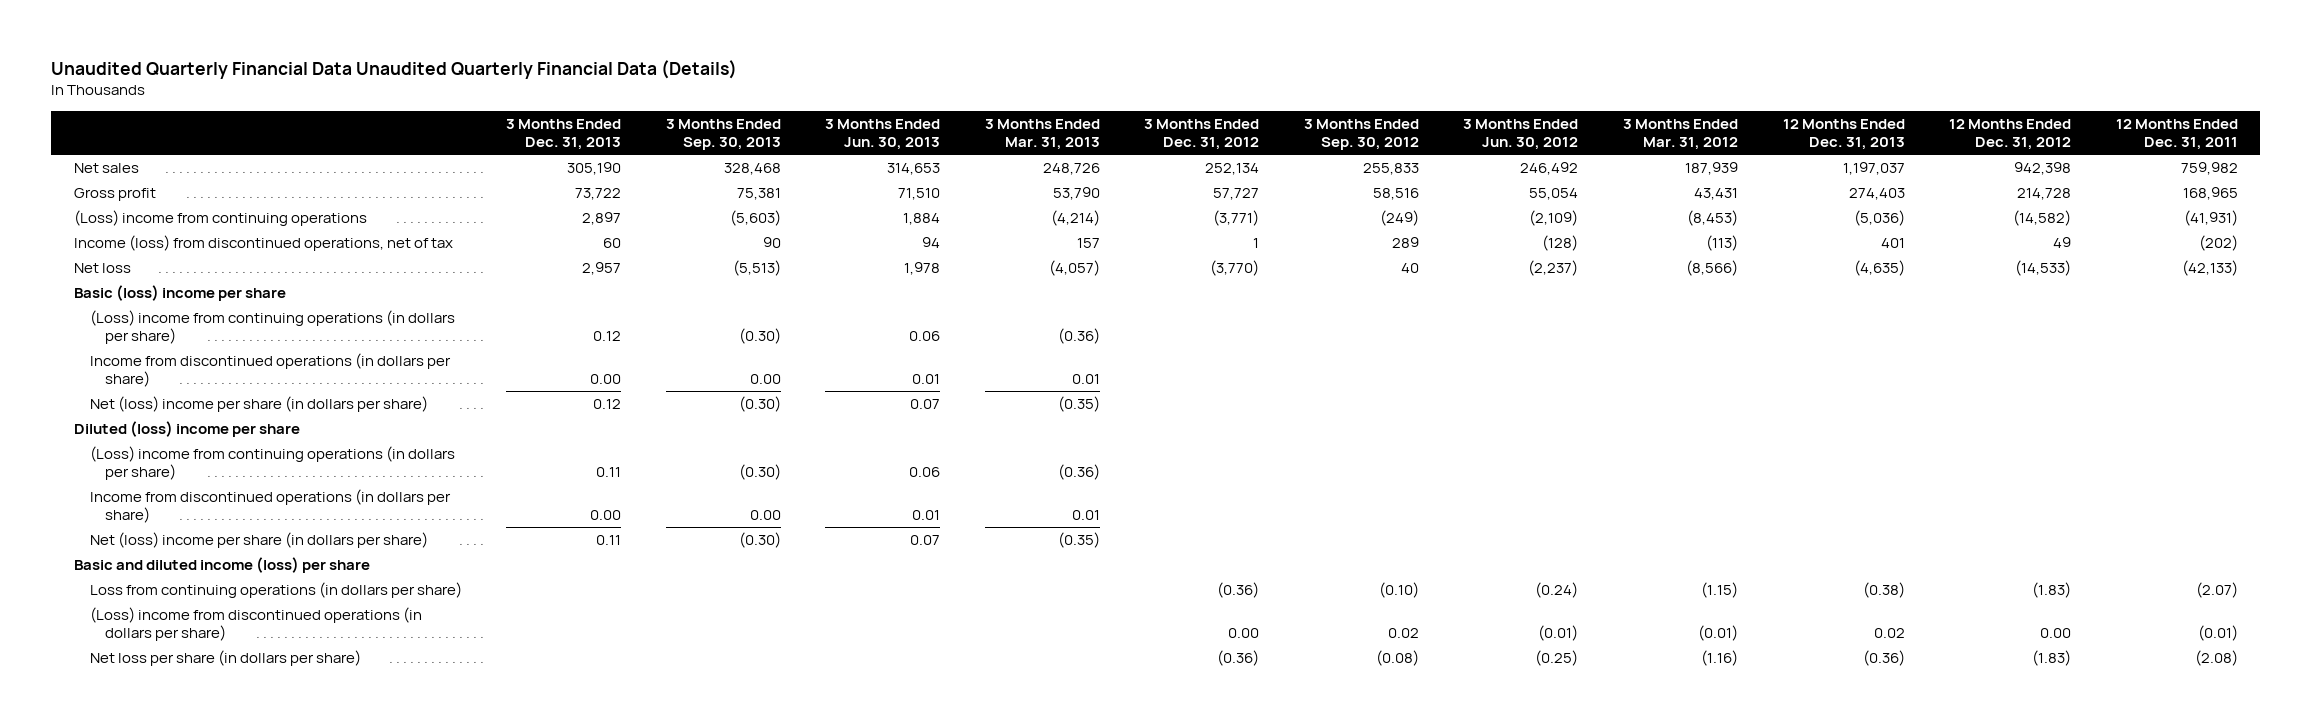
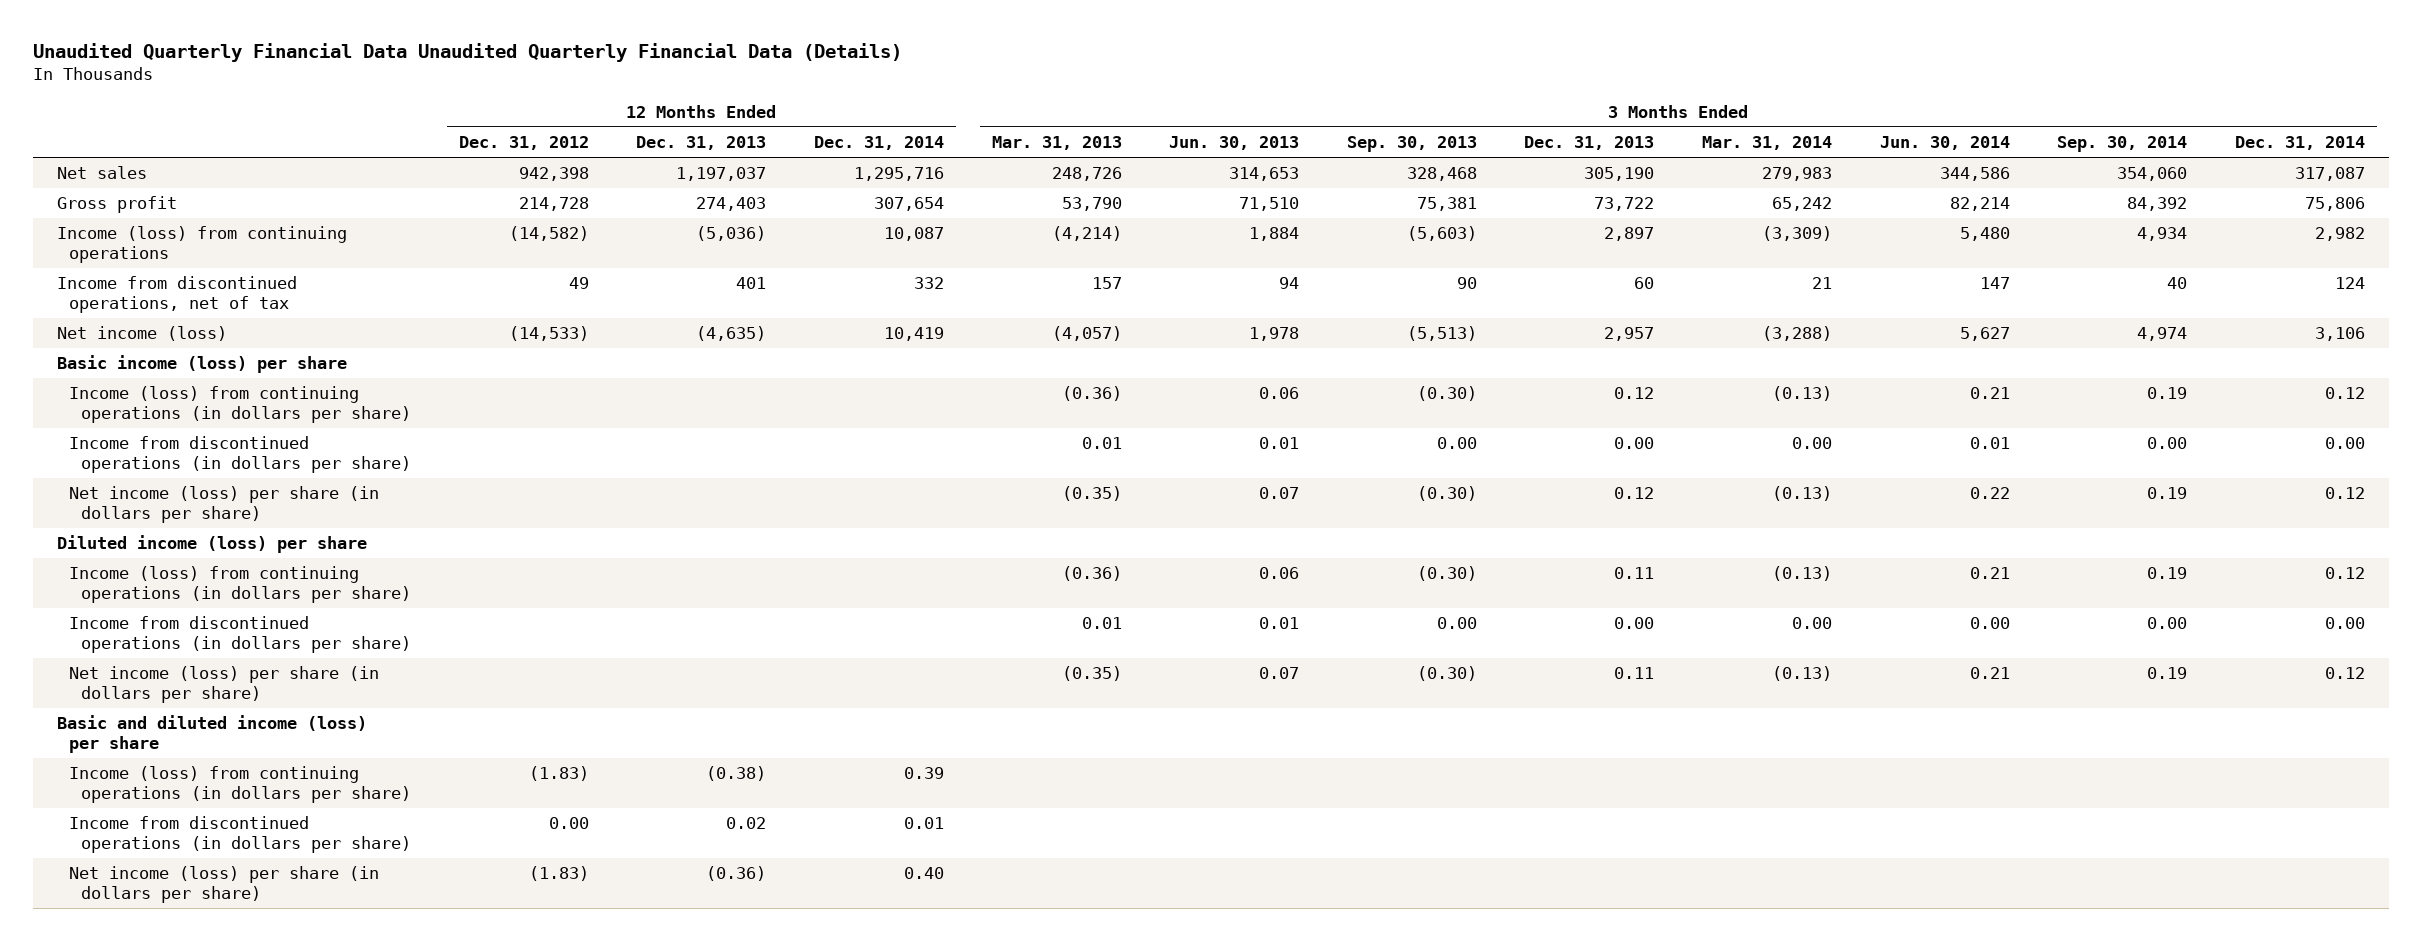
[1144,118,1260,150] 3 Months Ended Dec. 31, 2012 -> none
[1303,118,1419,150] 3 Months Ended Sep. 30, 2012 -> none
[1463,118,1579,150] 3 Months Ended Jun. 30, 2012 -> none
[1623,118,1739,150] 3 Months Ended Mar. 31, 2012 -> none
[2115,118,2238,150] 12 Months Ended Dec. 31, 2011 -> none
none -> [813,135,944,150] Dec. 31, 2014
none -> [1702,135,1833,150] Mar. 31, 2014
none -> [1879,135,2010,150] Jun. 30, 2014
none -> [2057,135,2188,152] Sep. 30, 2014
none -> [2234,135,2365,150] Dec. 31, 2014
[73,210,367,227] (Loss) income from continuing operations -> [56,226,347,263] Income (loss) from continuing operations
[73,235,453,252] Income (loss) from discontinued operations, net of tax -> [56,276,297,313] Income from discontinued operations, net of tax
[73,263,131,274] Net loss -> [56,326,227,342] Net income (loss)
[73,285,286,302] Basic (loss) income per share -> [56,355,347,374] Basic income (loss) per share
[89,310,455,345] (Loss) income from continuing operations (in dollars per share) -> [68,386,412,423] Income (loss) from continuing operations (in dollars per share)
[89,396,428,413] Net (loss) income per share (in dollars per share) -> [68,486,379,523] Net income (loss) per share (in dollars per share)
[73,421,300,438] Diluted (loss) income per share -> [56,535,367,554] Diluted income (loss) per share
[89,446,455,481] (Loss) income from continuing operations (in dollars per share) -> [68,566,412,603] Income (loss) from continuing operations (in dollars per share)
[89,532,428,549] Net (loss) income per share (in dollars per share) -> [68,666,379,703] Net income (loss) per share (in dollars per share)
[89,582,462,599] Loss from continuing operations (in dollars per share) -> [68,766,412,803] Income (loss) from continuing operations (in dollars per share)
[89,607,422,642] (Loss) income from discontinued operations (in dollars per share) -> [68,816,412,853] Income from discontinued operations (in dollars per share)
[89,650,361,667] Net loss per share (in dollars per share) -> [68,866,379,903] Net income (loss) per share (in dollars per share)

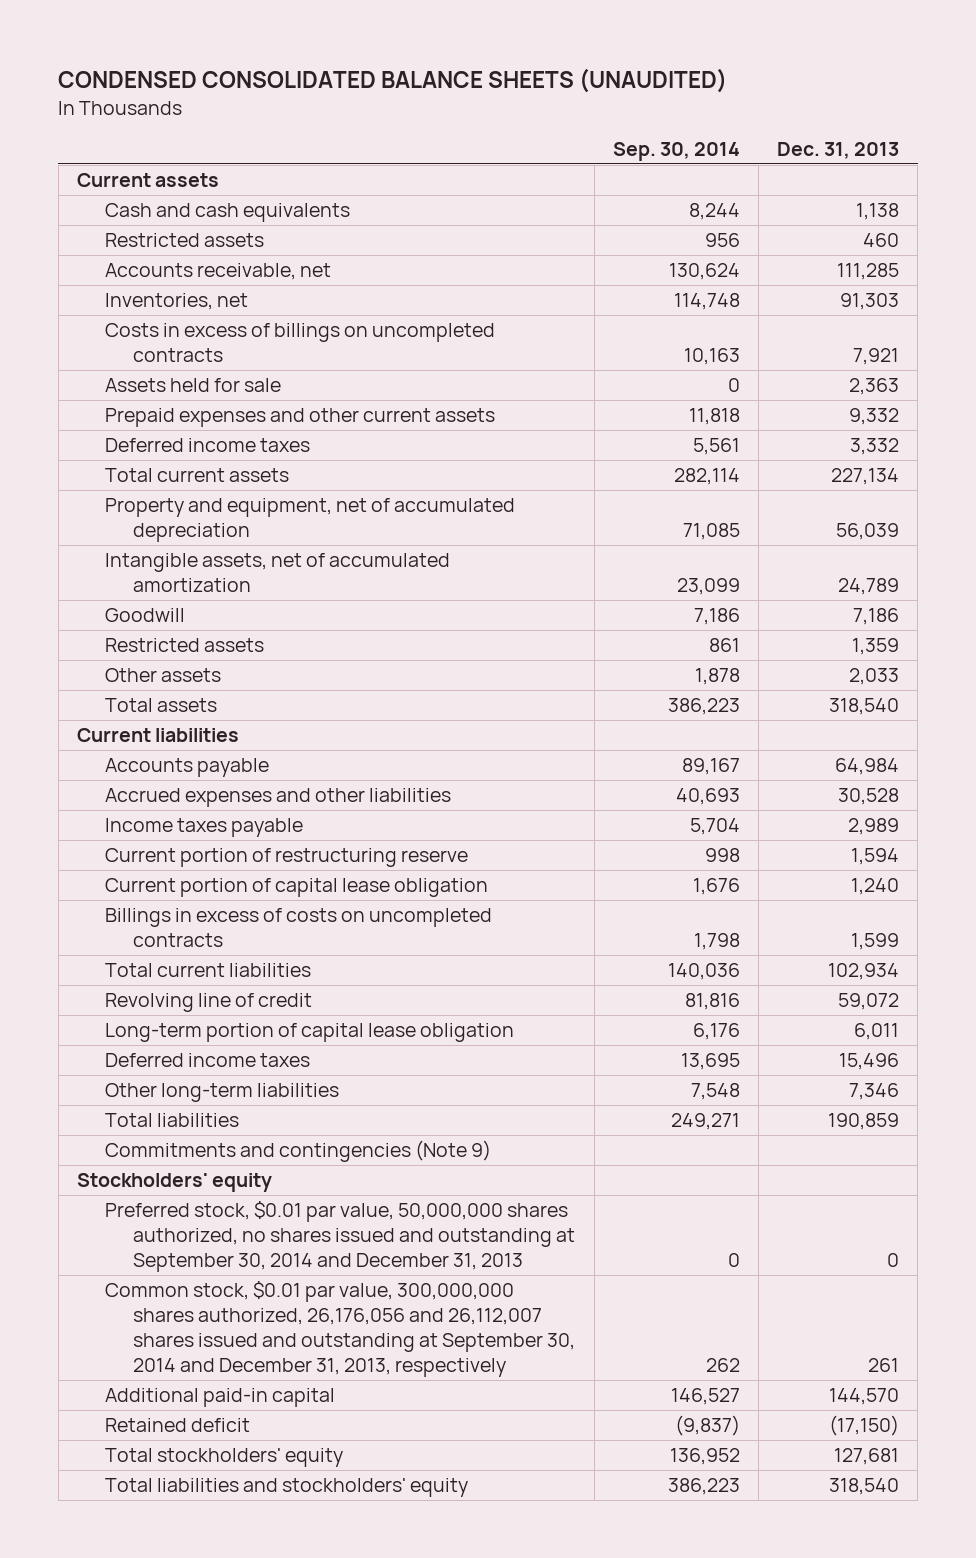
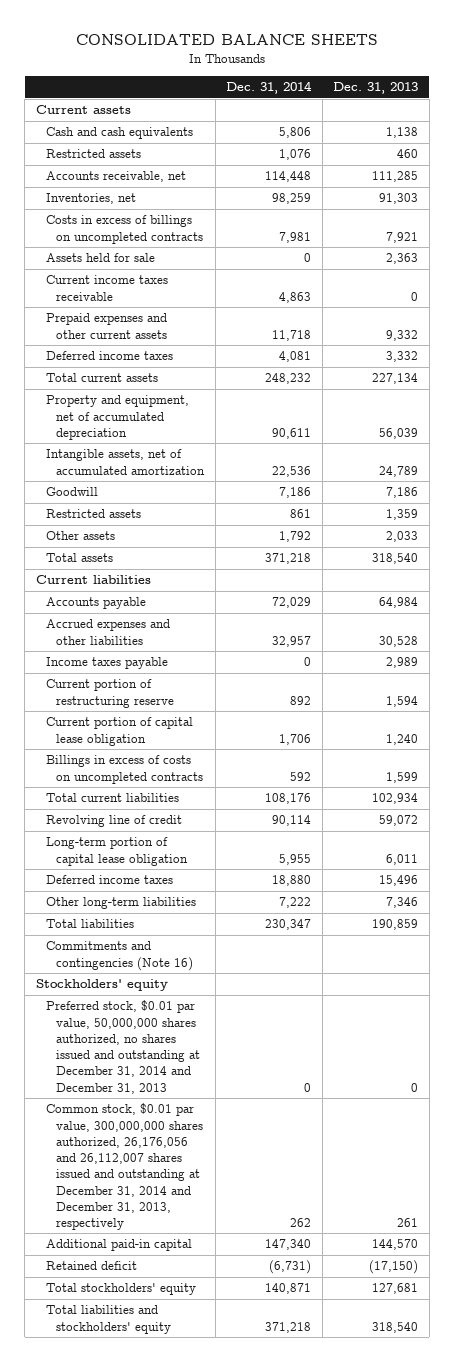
[58,68,728,94] CONDENSED CONSOLIDATED BALANCE SHEETS (UNAUDITED) -> [76,34,379,46] CONSOLIDATED BALANCE SHEETS
[612,142,740,162] Sep. 30, 2014 -> none
none -> [226,81,313,95] Dec. 31, 2014
none -> [46,275,169,301] Current income taxes receivable
[105,1140,492,1163] Commitments and contingencies (Note 9) -> [46,941,194,971] Commitments and contingencies (Note 16)
[105,1201,576,1272] Preferred stock, $0.01 par value, 50,000,000 shares authorized, no shares issued and outstanding at September 30, 2014 and December 31, 2013 -> [46,1000,201,1094] Preferred stock, $0.01 par value, 50,000,000 shares authorized, no shares issued and outstanding at December 31, 2014 and December 31, 2013
[105,1281,576,1377] Common stock, $0.01 par value, 300,000,000 shares authorized, 26,176,056 and 26,112,007 shares issued and outstanding at September 30, 2014 and December 31, 2013, respectively -> [46,1103,204,1231] Common stock, $0.01 par value, 300,000,000 shares authorized, 26,176,056 and 26,112,007 shares issued and outstanding at December 31, 2014 and December 31, 2013, respectively

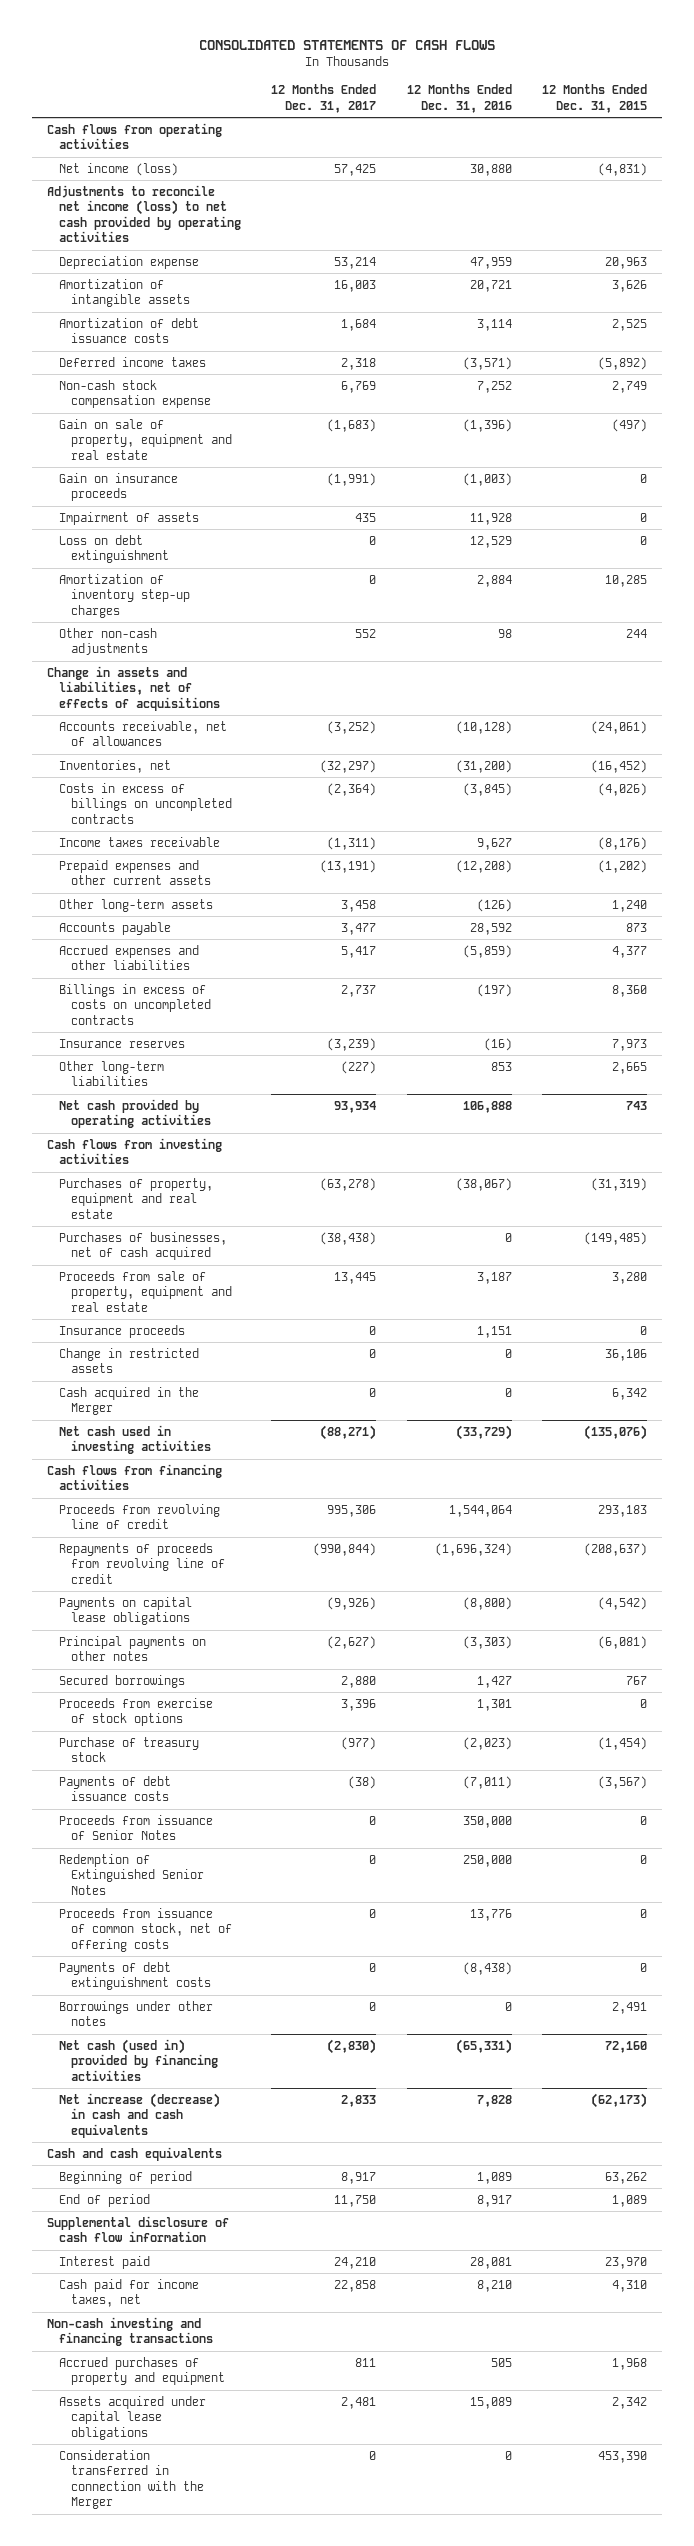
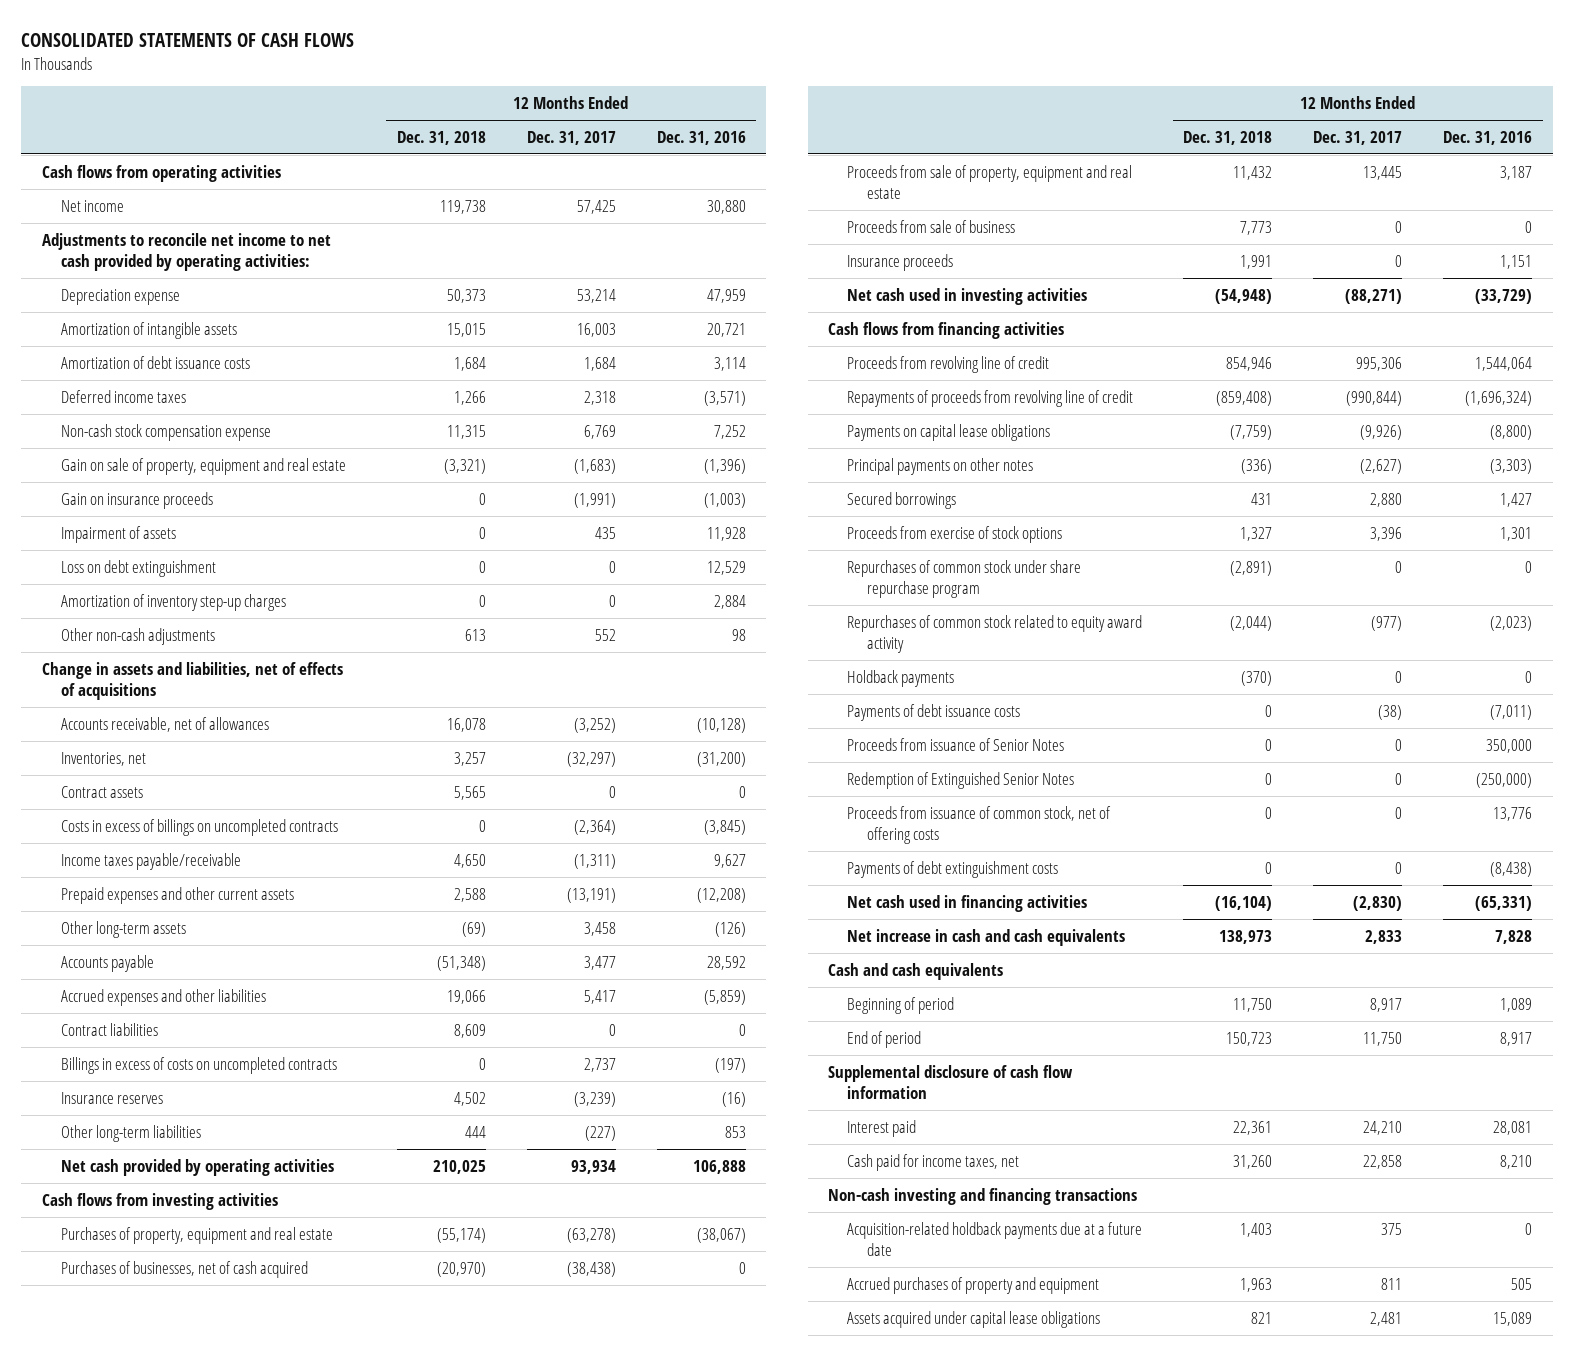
[542,84,648,113] 12 Months Ended Dec. 31, 2015 -> none
none -> [396,130,486,145] Dec. 31, 2018
[58,162,178,176] Net income (loss) -> [60,199,124,212] Net income
[46,184,241,243] Adjustments to reconcile net income (loss) to net cash provided by operating activities -> [41,232,331,271] Adjustments to reconcile net income to net cash provided by operating activities:
none -> [60,785,143,798] Contract assets
[58,836,220,847] Income taxes receivable -> [60,852,241,870] Income taxes payable/receivable
none -> [60,1022,158,1036] Contract liabilities
none -> [847,219,1016,233] Proceeds from sale of business
[58,1347,199,1374] Change in restricted assets -> none
[58,1386,199,1416] Cash acquired in the Merger -> none
[58,1736,199,1763] Purchase of treasury stock -> [847,559,1082,598] Repurchases of common stock under share repurchase program
[341,1736,377,1750] (977) -> [1395,560,1403,573] 0
[462,1736,512,1750] (2,023) -> [1525,560,1533,573] 0
none -> [847,614,1143,653] Repurchases of common stock related to equity award activity
none -> [847,669,955,687] Holdback payments
[462,1854,512,1867] 250,000 -> [1476,772,1533,788] (250,000)
[58,2000,213,2027] Borrowings under other notes -> none
[58,2038,218,2081] Net cash (used in) provided by financing activities -> [847,894,1088,912] Net cash used in financing activities
[58,2092,220,2138] Net increase (decrease) in cash and cash equivalents -> [847,928,1126,946] Net increase in cash and cash equivalents
none -> [847,1221,1143,1256] Acquisition-related holdback payments due at a future date
[58,2449,204,2510] Consideration transferred in connection with the Merger -> none

